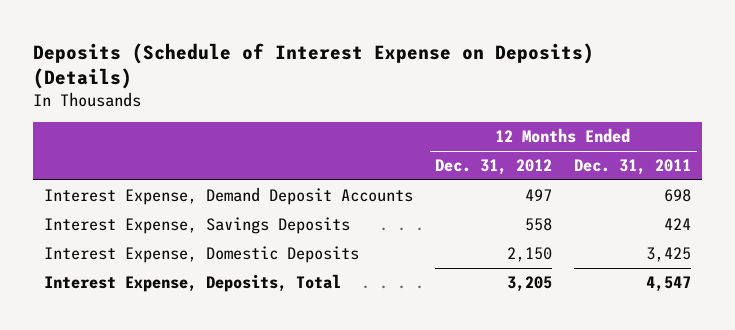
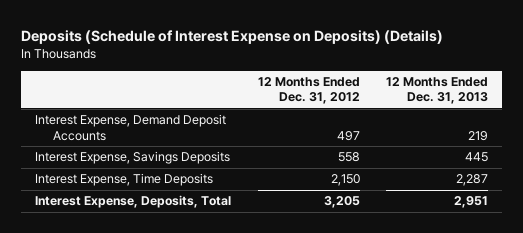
[574,159,692,176] Dec. 31, 2011 -> none
none -> [386,76,489,105] 12 Months Ended Dec. 31, 2013
[44,246,360,264] Interest Expense, Domestic Deposits -> [34,173,213,187] Interest Expense, Time Deposits

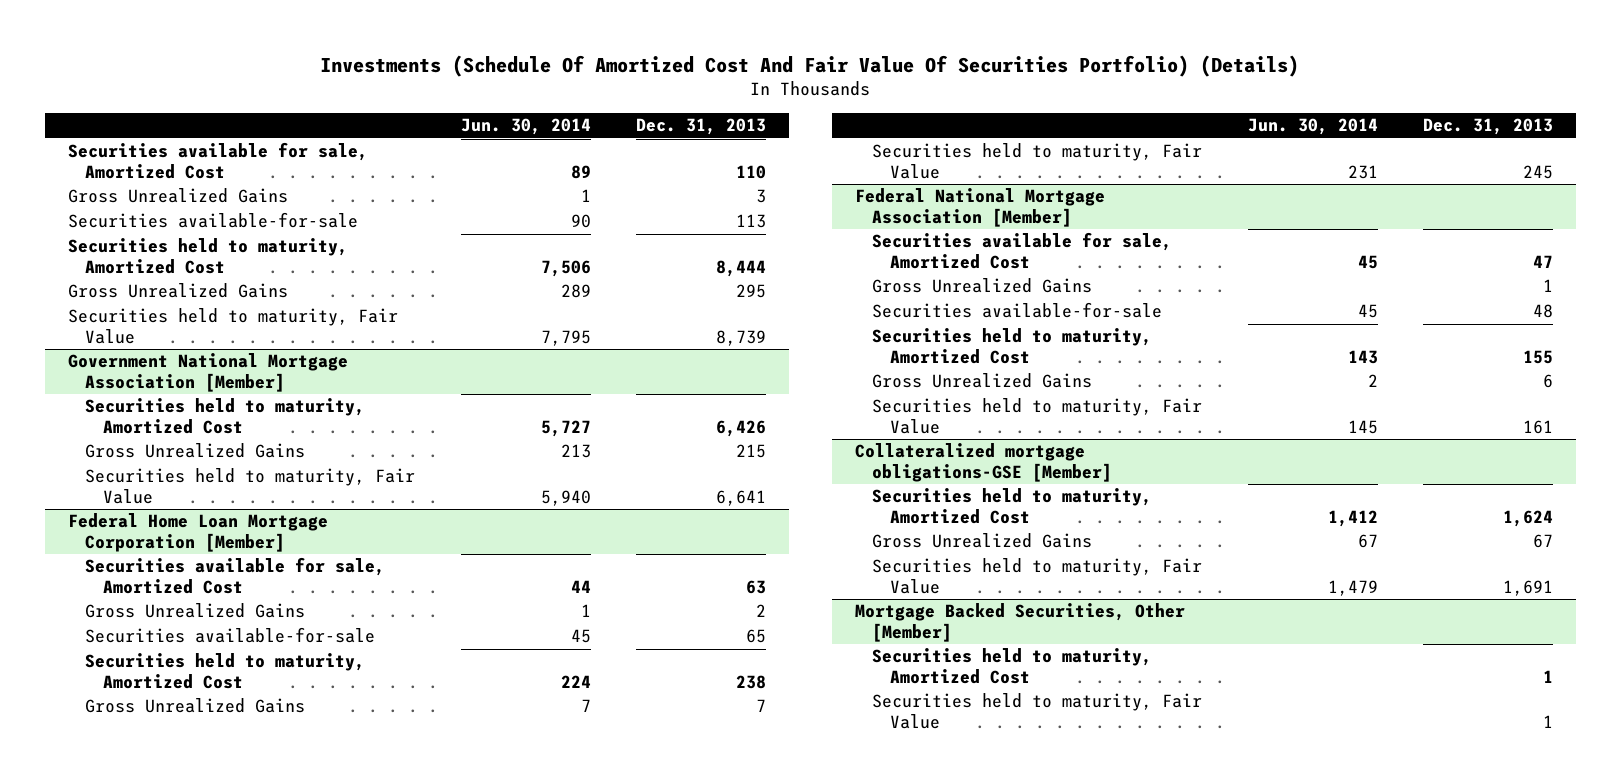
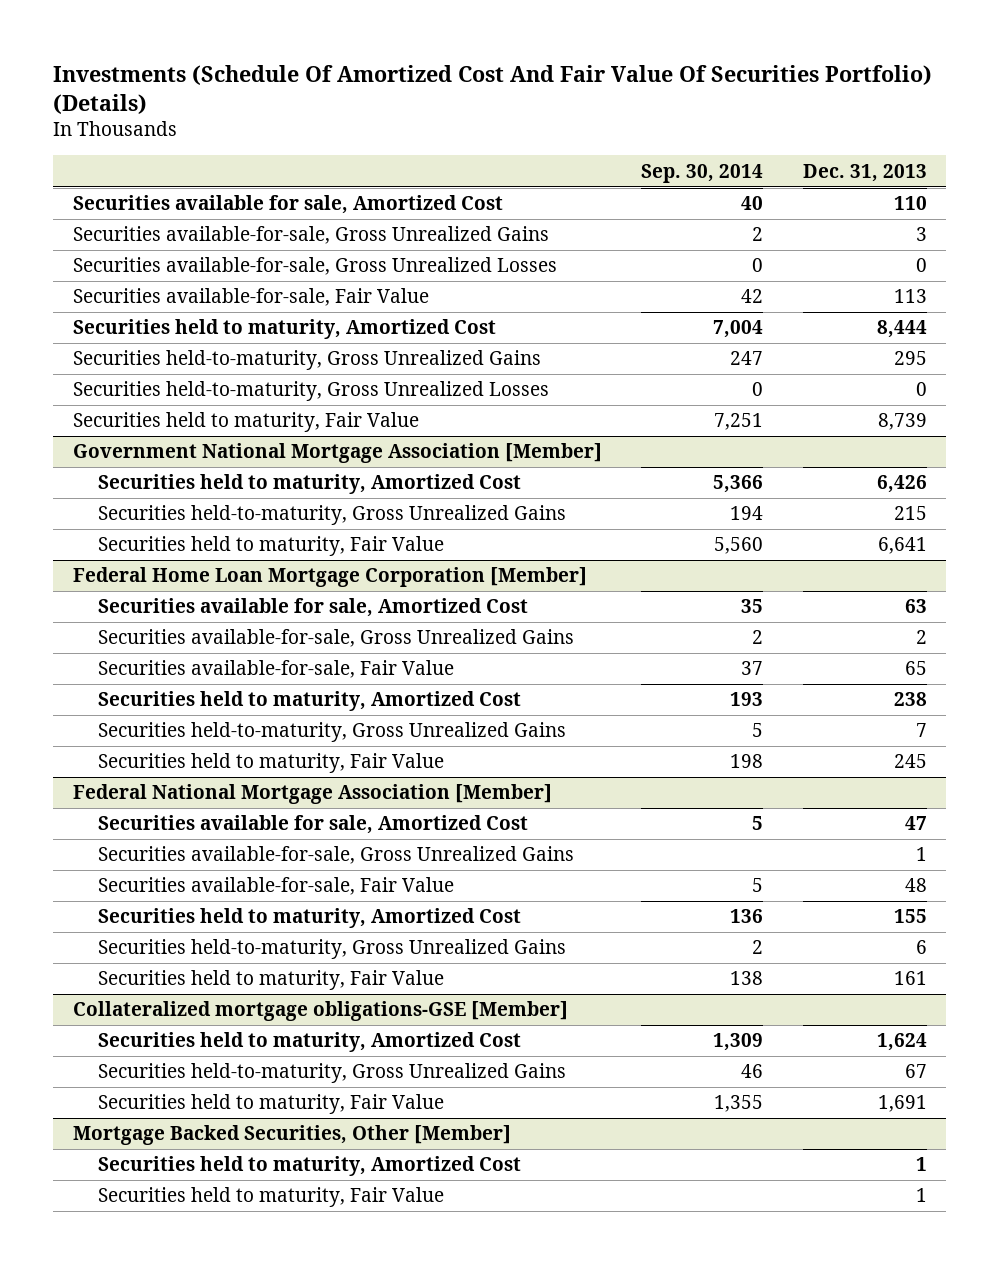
[460,118,591,136] Jun. 30, 2014 -> none
none -> [641,163,764,183] Sep. 30, 2014
[67,188,288,204] Gross Unrealized Gains -> [72,226,549,245] Securities available-for-sale, Gross Unrealized Gains
none -> [72,257,557,276] Securities available-for-sale, Gross Unrealized Losses
[67,212,358,229] Securities available-for-sale -> [72,288,429,307] Securities available-for-sale, Fair Value
[67,283,288,299] Gross Unrealized Gains -> [72,350,541,371] Securities held-to-maturity, Gross Unrealized Gains
none -> [72,381,549,402] Securities held-to-maturity, Gross Unrealized Losses
[85,443,306,459] Gross Unrealized Gains -> [98,505,567,526] Securities held-to-maturity, Gross Unrealized Gains
[85,603,306,619] Gross Unrealized Gains -> [98,629,575,648] Securities available-for-sale, Gross Unrealized Gains
[85,627,376,644] Securities available-for-sale -> [98,660,455,679] Securities available-for-sale, Fair Value
[85,698,306,714] Gross Unrealized Gains -> [98,722,567,743] Securities held-to-maturity, Gross Unrealized Gains
[872,278,1093,294] Gross Unrealized Gains -> [98,846,575,865] Securities available-for-sale, Gross Unrealized Gains
[872,302,1163,319] Securities available-for-sale -> [98,877,455,896] Securities available-for-sale, Fair Value
[872,373,1093,389] Gross Unrealized Gains -> [98,939,567,960] Securities held-to-maturity, Gross Unrealized Gains
[872,533,1093,549] Gross Unrealized Gains -> [98,1063,567,1084] Securities held-to-maturity, Gross Unrealized Gains

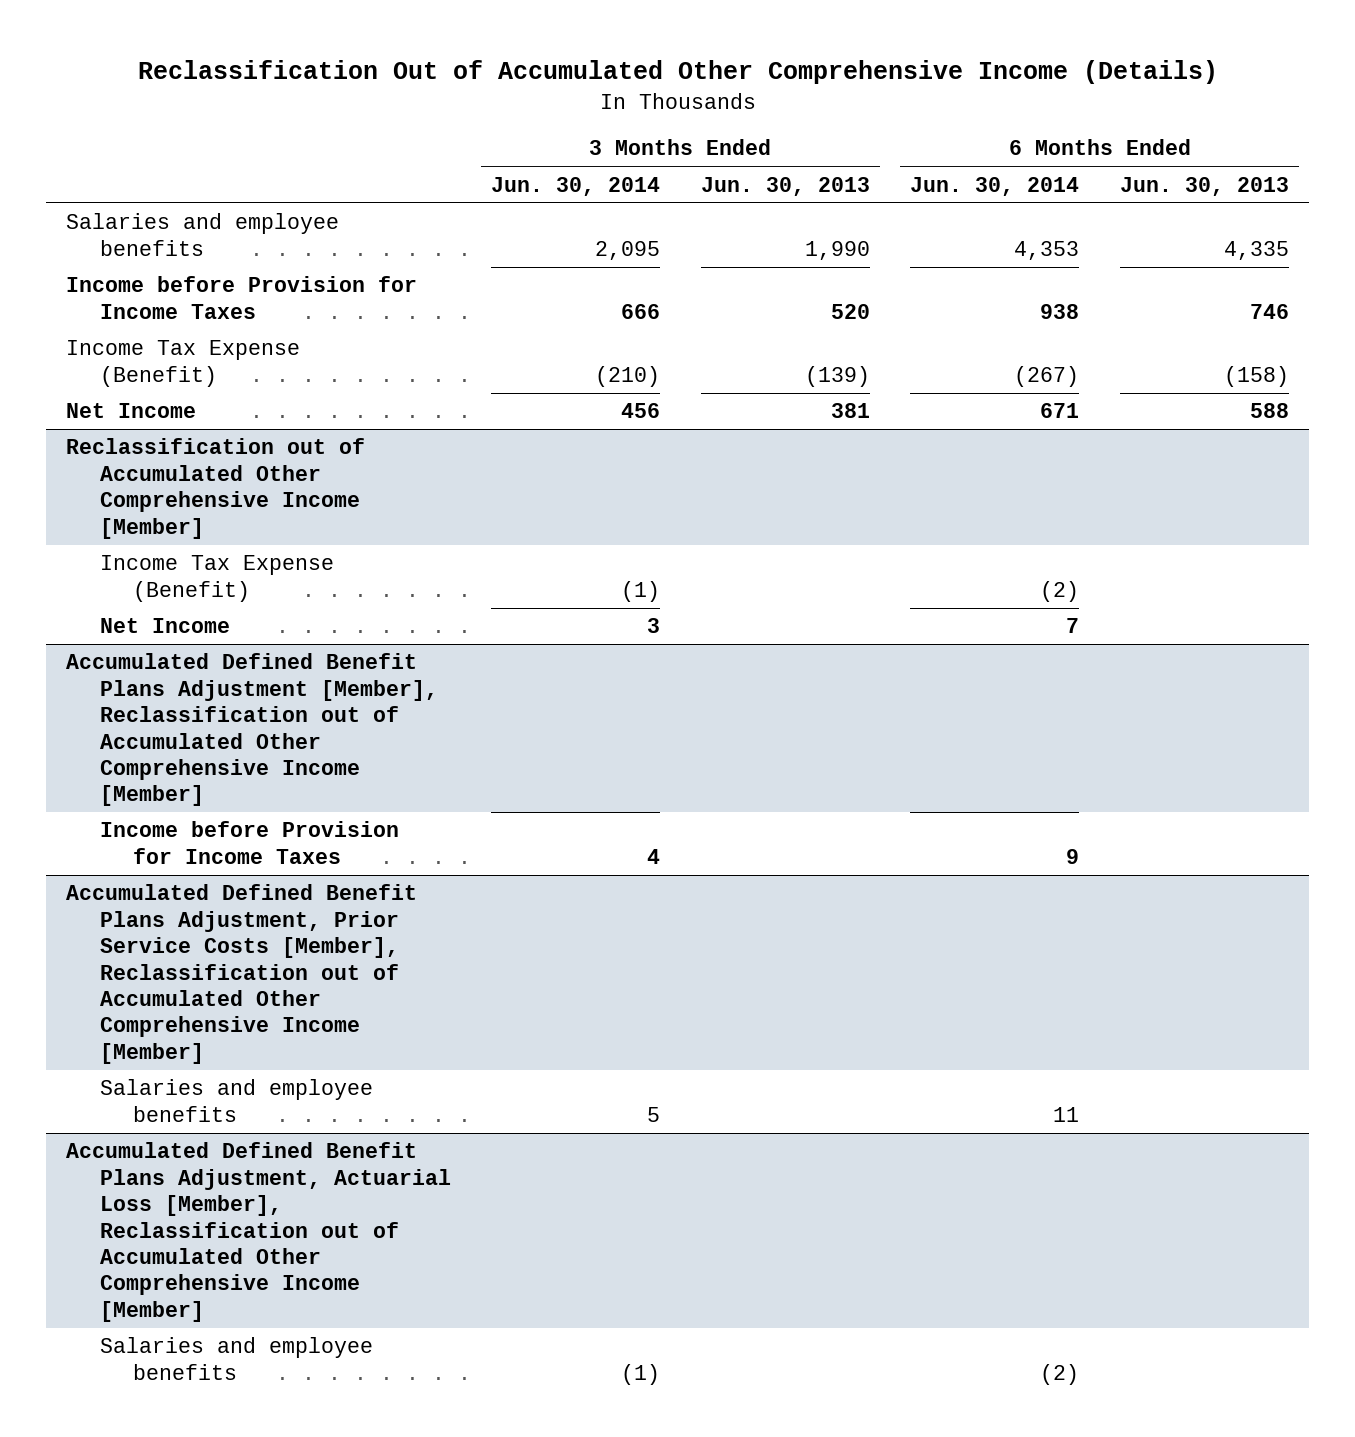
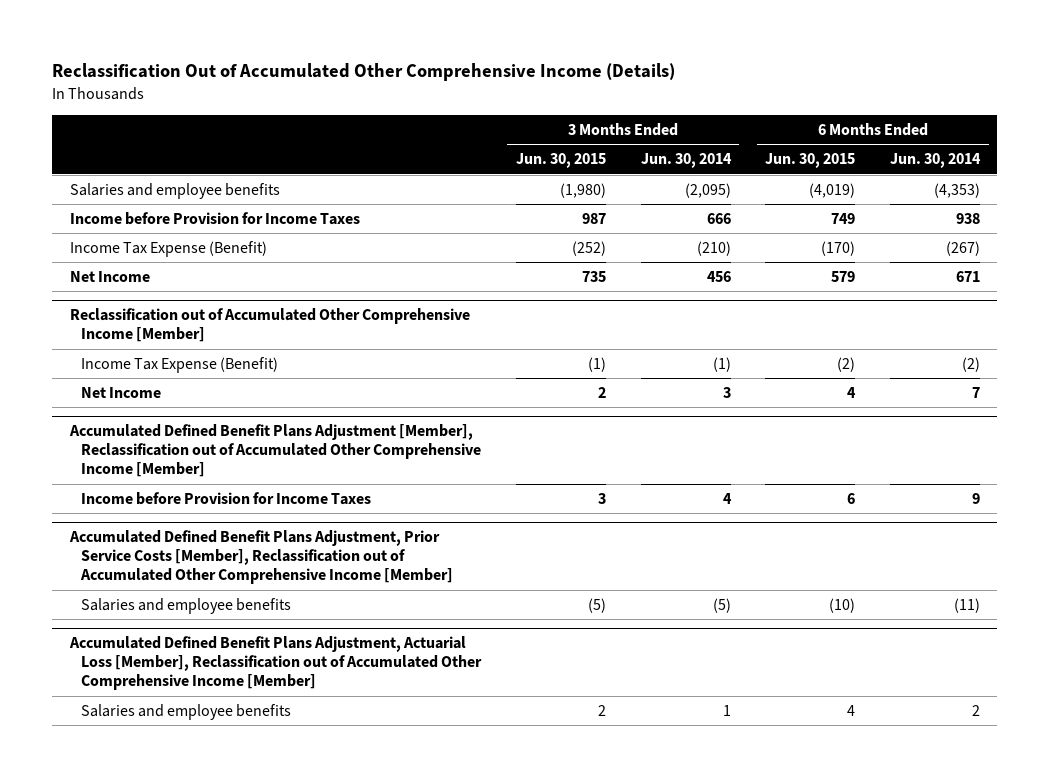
[700,176,870,196] Jun. 30, 2013 -> none
[1119,176,1289,196] Jun. 30, 2013 -> none
none -> [515,153,606,169] Jun. 30, 2015
none -> [765,153,856,169] Jun. 30, 2015
[595,240,661,260] 2,095 -> [684,182,731,198] (2,095)
[1014,240,1080,260] 4,353 -> [933,182,980,198] (4,353)
[647,1106,661,1122] 5 -> [712,597,731,613] (5)
[1053,1106,1080,1122] 11 -> [953,597,980,613] (11)
[621,1363,661,1385] (1) -> [722,704,731,716] 1
[1040,1363,1080,1385] (2) -> [971,704,980,716] 2

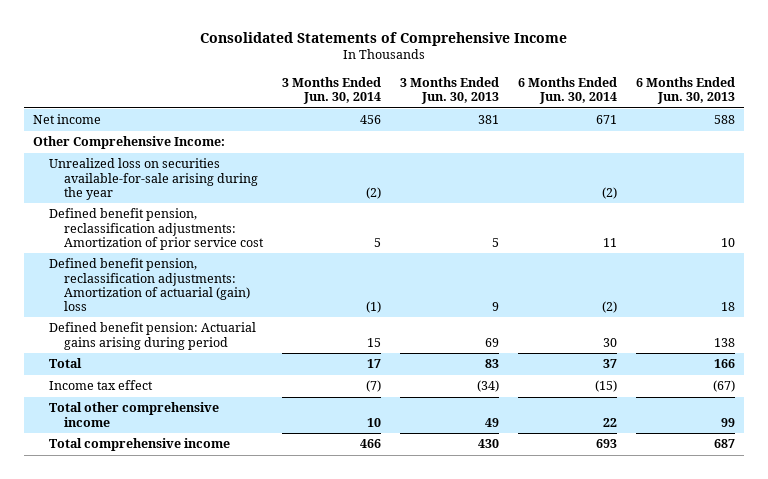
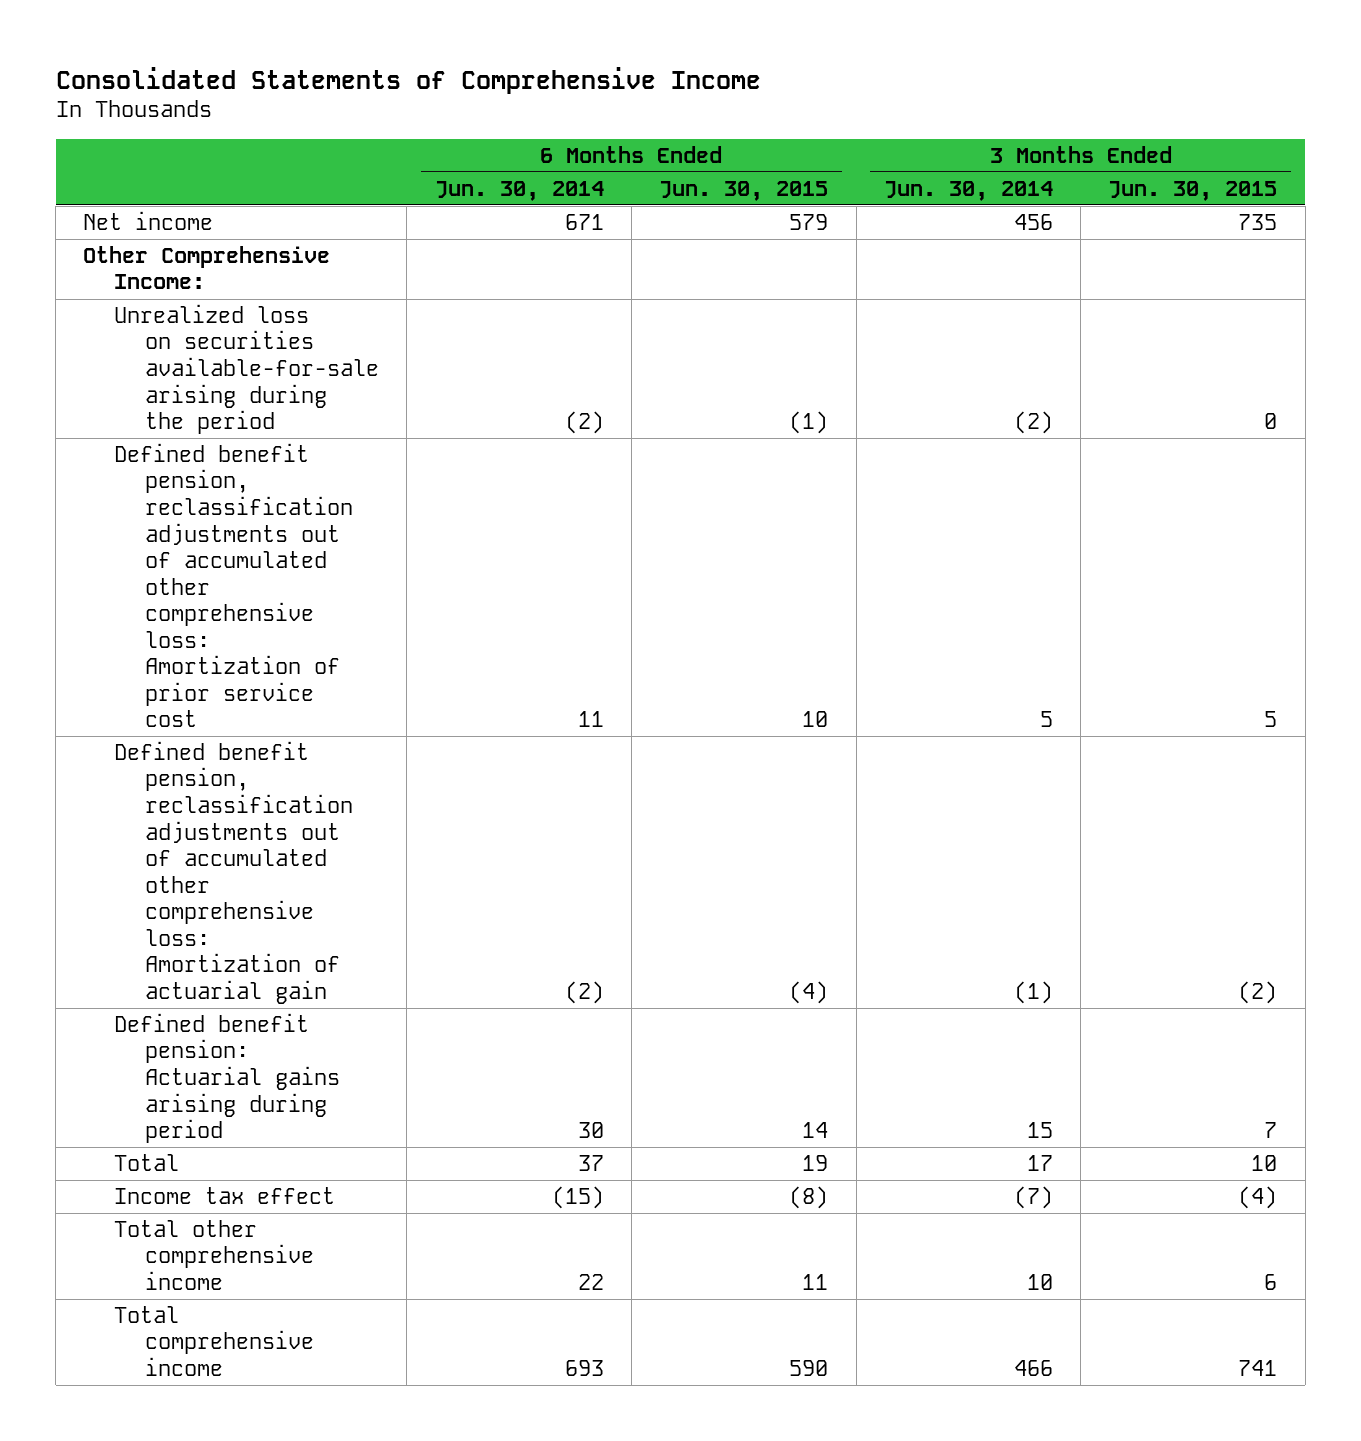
[400,77,500,105] 3 Months Ended Jun. 30, 2013 -> none
[635,77,735,105] 6 Months Ended Jun. 30, 2013 -> none
none -> [659,180,829,201] Jun. 30, 2015
none -> [1108,180,1278,201] Jun. 30, 2015
[48,158,259,200] Unrealized loss on securities available-for-sale arising during the year -> [114,303,380,435] Unrealized loss on securities available-for-sale arising during the period
[48,208,265,250] Defined benefit pension, reclassification adjustments: Amortization of prior service cost -> [114,442,354,728] Defined benefit pension, reclassification adjustments out of accumulated other comprehensive loss: Amortization of prior service cost
[48,258,251,312] Defined benefit pension, reclassification adjustments: Amortization of actuarial (gain) loss -> [114,740,354,1004] Defined benefit pension, reclassification adjustments out of accumulated other comprehensive loss: Amortization of actuarial gain

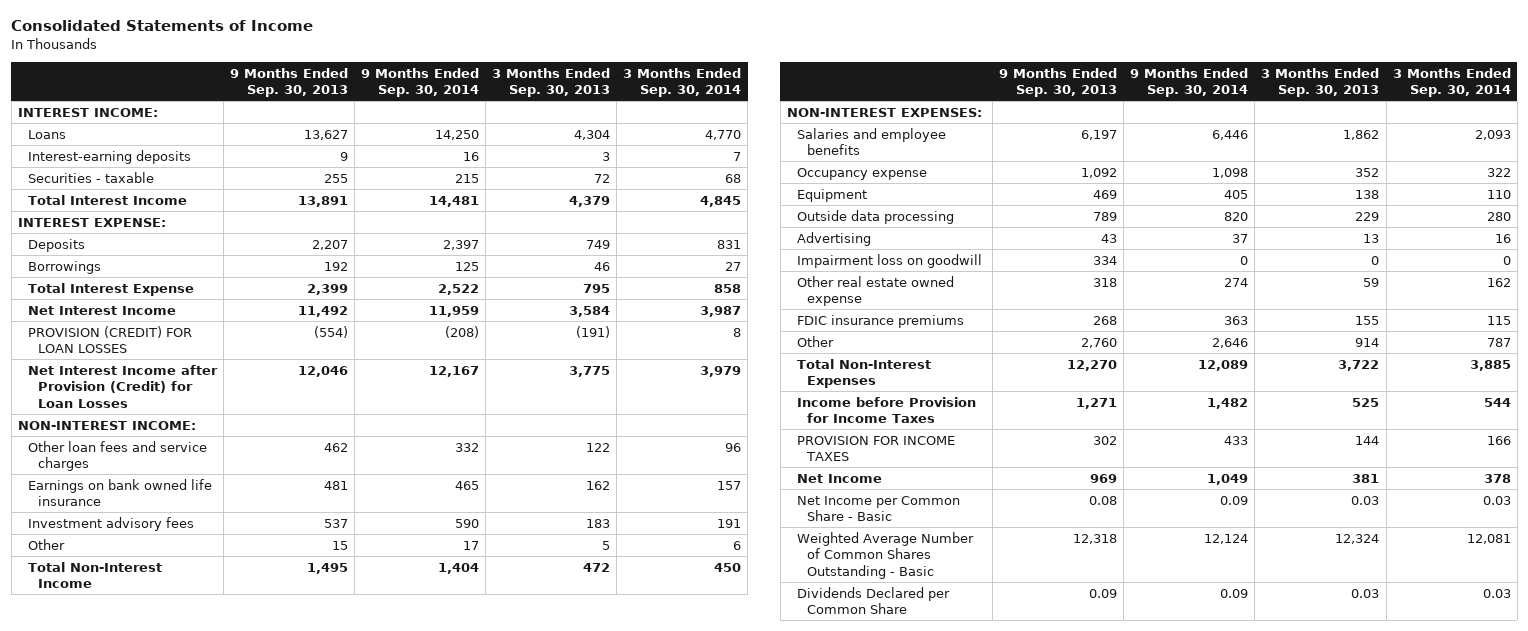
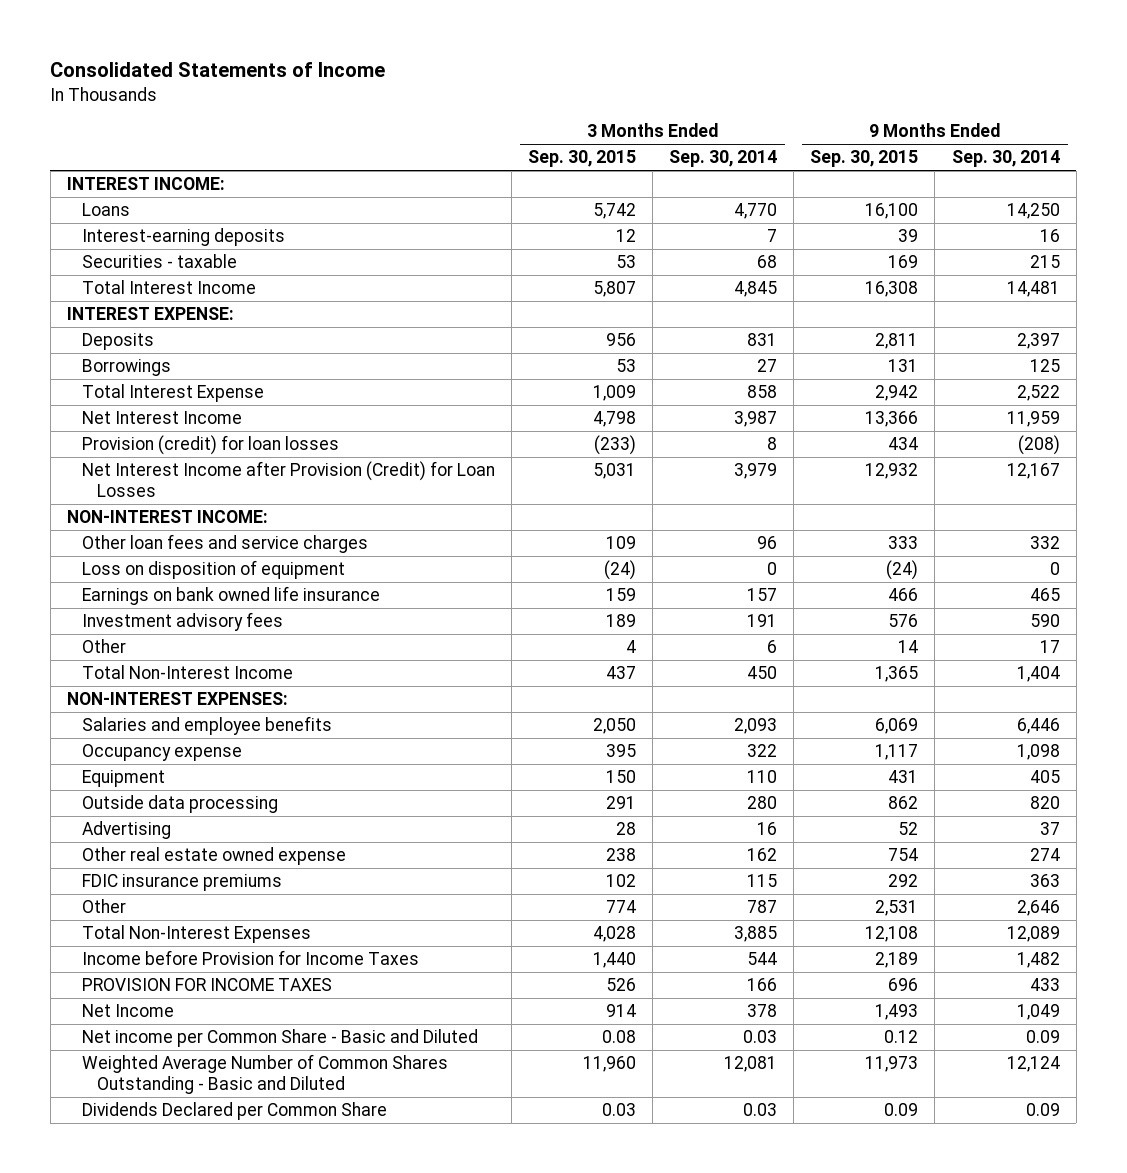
[230,67,349,98] 9 Months Ended Sep. 30, 2013 -> none
[492,67,611,98] 3 Months Ended Sep. 30, 2013 -> none
none -> [527,150,636,168] Sep. 30, 2015
none -> [810,150,919,168] Sep. 30, 2015
[27,325,192,354] PROVISION (CREDIT) FOR LOAN LOSSES -> [81,435,339,456] Provision (credit) for loan losses
none -> [81,560,345,580] Loss on disposition of equipment
[797,253,983,268] Impairment loss on goodwill -> none
[797,495,961,522] Net Income per Common Share - Basic -> [81,1029,478,1048] Net income per Common Share - Basic and Diluted
[797,531,975,579] Weighted Average Number of Common Shares Outstanding - Basic -> [81,1054,448,1094] Weighted Average Number of Common Shares Outstanding - Basic and Diluted

